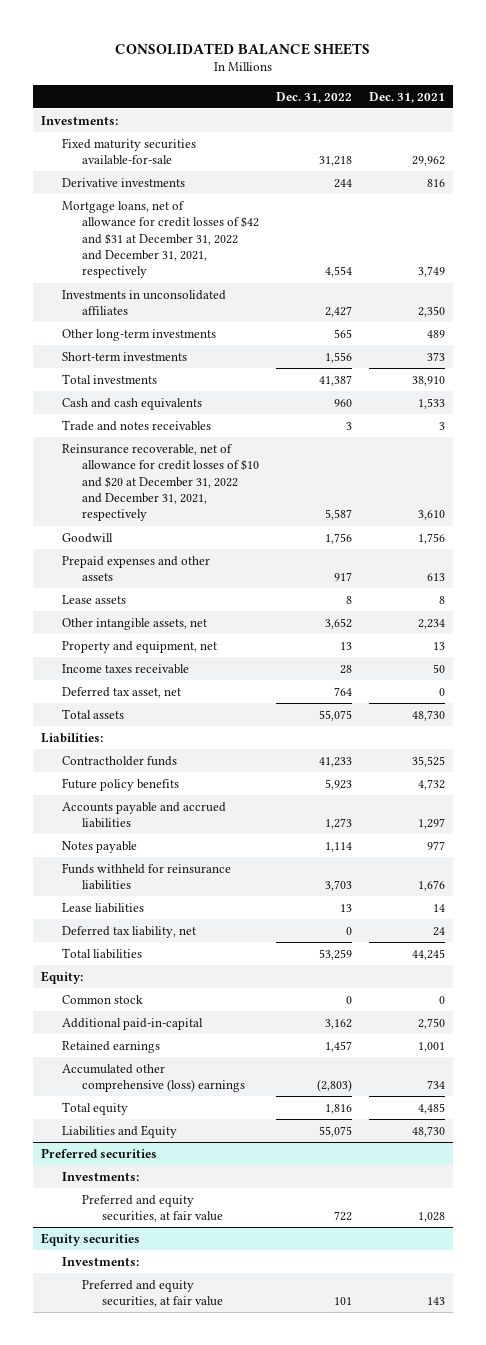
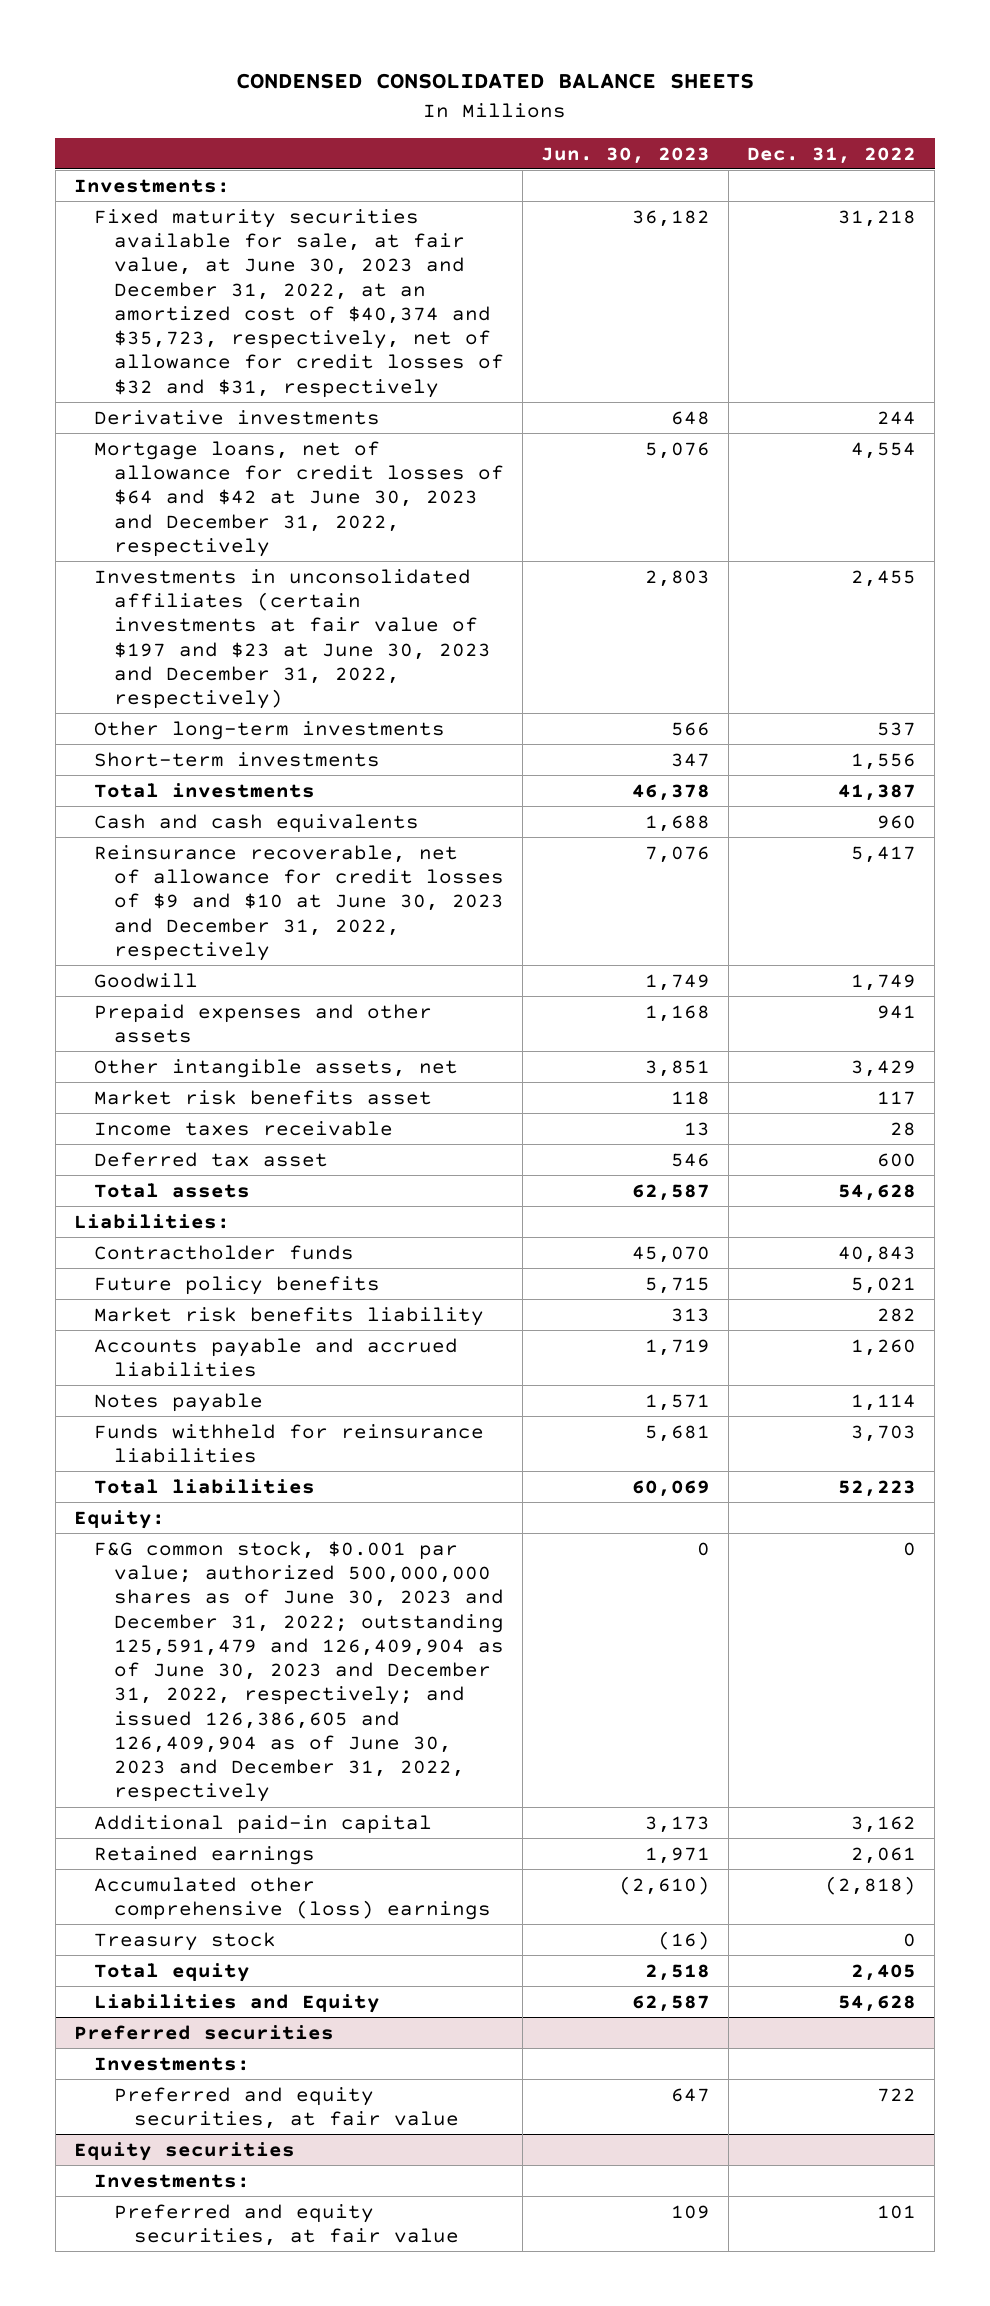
[115,42,371,55] CONSOLIDATED BALANCE SHEETS -> [236,73,755,90] CONDENSED CONSOLIDATED BALANCE SHEETS
[368,91,445,103] Dec. 31, 2021 -> none
none -> [540,146,710,164] Jun. 30, 2023
[61,137,196,166] Fixed maturity securities available-for-sale -> [93,208,504,398] Fixed maturity securities available for sale, at fair value, at June 30, 2023 and December 31, 2022, at an amortized cost of $40,374 and $35,723, respectively, net of allowance for credit losses of $32 and $31, respectively
[61,200,260,279] Mortgage loans, net of allowance for credit losses of $42 and $31 at December 31, 2022 and December 31, 2021, respectively -> [93,440,504,557] Mortgage loans, net of allowance for credit losses of $64 and $42 at June 30, 2023 and December 31, 2022, respectively
[61,289,226,316] Investments in unconsolidated affiliates -> [93,568,491,710] Investments in unconsolidated affiliates (certain investments at fair value of $197 and $23 at June 30, 2023 and December 31, 2022, respectively)
[324,306,352,318] 2,427 -> [851,569,917,587] 2,455
[333,328,352,338] 565 -> [877,721,917,736] 537
[61,419,211,431] Trade and notes receivables -> none
[61,594,126,604] Lease assets -> none
[61,640,217,653] Property and equipment, net -> none
[61,443,260,522] Reinsurance recoverable, net of allowance for credit losses of $10 and $20 at December 31, 2022 and December 31, 2021, respectively -> [93,844,504,961] Reinsurance recoverable, net of allowance for credit losses of $9 and $10 at June 30, 2023 and December 31, 2022, respectively
[324,509,352,521] 5,587 -> [851,845,917,863] 5,417
[324,532,352,544] 1,756 -> [851,973,917,991] 1,749
[333,572,352,582] 917 -> [877,1004,917,1019] 941
[324,617,352,629] 3,652 -> [851,1059,917,1077] 3,429
none -> [93,1089,432,1105] Market risk benefits asset
[61,686,181,698] Deferred tax asset, net -> [93,1151,328,1167] Deferred tax asset
[333,686,352,696] 764 -> [877,1152,917,1167] 600
[318,709,352,721] 55,075 -> [838,1183,917,1201] 54,628
[318,756,352,767] 41,233 -> [838,1245,917,1263] 40,843
[324,778,352,790] 5,923 -> [851,1276,917,1294] 5,021
none -> [93,1306,484,1326] Market risk benefits liability
[324,818,352,830] 1,273 -> [851,1338,917,1356] 1,260
[61,902,144,913] Lease liabilities -> none
[61,925,196,938] Deferred tax liability, net -> none
[318,948,352,960] 53,259 -> [838,1479,917,1497] 52,223
[61,994,143,1004] Common stock -> [93,1540,504,1803] F&G common stock, $0.001 par value; authorized 500,000,000 shares as of June 30, 2023 and December 31, 2022; outstanding 125,591,479 and 126,409,904 as of June 30, 2023 and December 31, 2022, respectively; and issued 126,386,605 and 126,409,904 as of June 30, 2023 and December 31, 2022, respectively
[61,1017,203,1030] Additional paid-in-capital -> [93,1814,432,1834] Additional paid-in capital
[324,1040,352,1052] 1,457 -> [851,1846,917,1864] 2,061
[316,1079,352,1093] (2,803) -> [825,1875,917,1895] (2,818)
none -> [93,1931,276,1951] Treasury stock
[324,1103,352,1114] 1,816 -> [851,1963,917,1981] 2,405
[318,1125,352,1137] 55,075 -> [838,1994,917,2012] 54,628

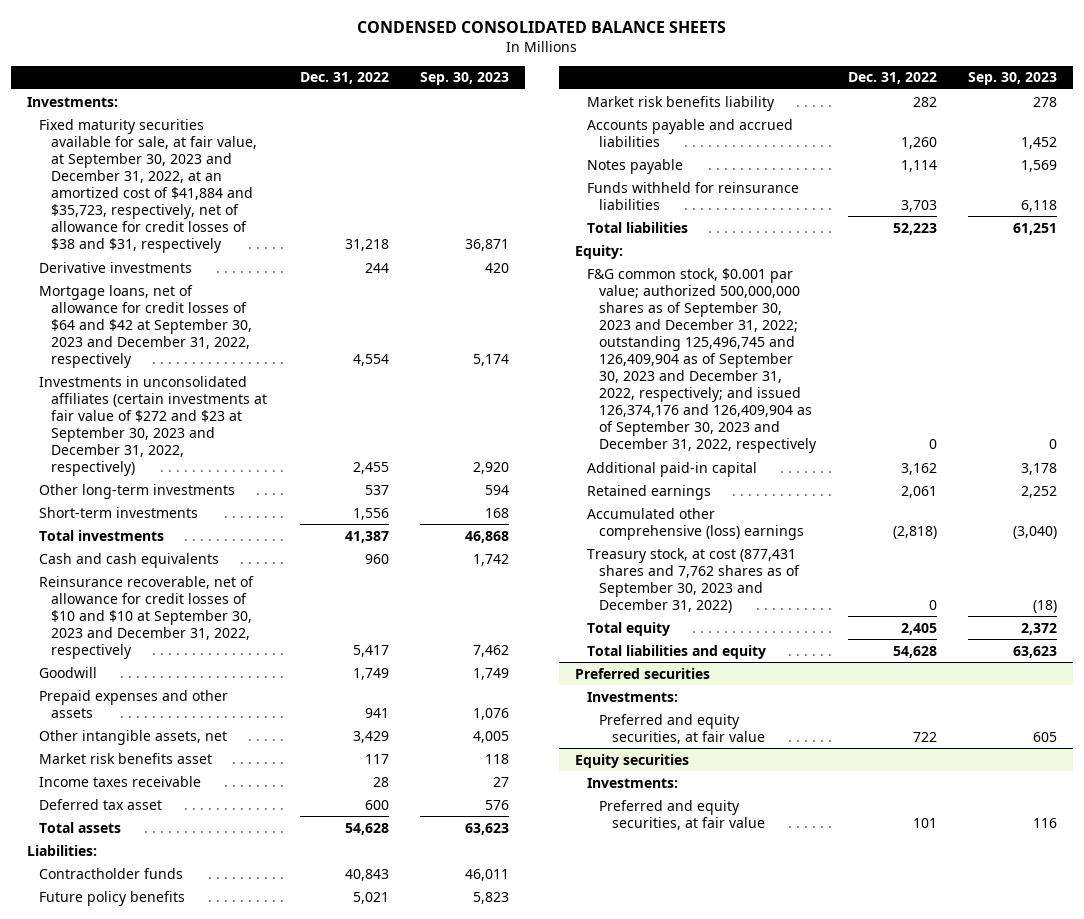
[540,146,710,164] Jun. 30, 2023 -> none
none -> [419,72,509,86] Sep. 30, 2023
[93,208,504,398] Fixed maturity securities available for sale, at fair value, at June 30, 2023 and December 31, 2022, at an amortized cost of $40,374 and $35,723, respectively, net of allowance for credit losses of $32 and $31, respectively -> [39,118,258,253] Fixed maturity securities available for sale, at fair value, at September 30, 2023 and December 31, 2022, at an amortized cost of $41,884 and $35,723, respectively, net of allowance for credit losses of $38 and $31, respectively
[93,440,504,557] Mortgage loans, net of allowance for credit losses of $64 and $42 at June 30, 2023 and December 31, 2022, respectively -> [39,284,253,368] Mortgage loans, net of allowance for credit losses of $64 and $42 at September 30, 2023 and December 31, 2022, respectively
[93,568,491,710] Investments in unconsolidated affiliates (certain investments at fair value of $197 and $23 at June 30, 2023 and December 31, 2022, respectively) -> [39,375,268,476] Investments in unconsolidated affiliates (certain investments at fair value of $272 and $23 at September 30, 2023 and December 31, 2022, respectively)
[93,844,504,961] Reinsurance recoverable, net of allowance for credit losses of $9 and $10 at June 30, 2023 and December 31, 2022, respectively -> [39,575,255,659] Reinsurance recoverable, net of allowance for credit losses of $10 and $10 at September 30, 2023 and December 31, 2022, respectively
[93,1540,504,1803] F&G common stock, $0.001 par value; authorized 500,000,000 shares as of June 30, 2023 and December 31, 2022; outstanding 125,591,479 and 126,409,904 as of June 30, 2023 and December 31, 2022, respectively; and issued 126,386,605 and 126,409,904 as of June 30, 2023 and December 31, 2022, respectively -> [587,267,818,454] F&G common stock, $0.001 par value; authorized 500,000,000 shares as of September 30, 2023 and December 31, 2022; outstanding 125,496,745 and 126,409,904 as of September 30, 2023 and December 31, 2022, respectively; and issued 126,374,176 and 126,409,904 as of September 30, 2023 and December 31, 2022, respectively
[93,1931,276,1951] Treasury stock -> [587,547,801,613] Treasury stock, at cost (877,431 shares and 7,762 shares as of September 30, 2023 and December 31, 2022)
[93,1993,380,2013] Liabilities and Equity -> [587,644,767,659] Total liabilities and equity

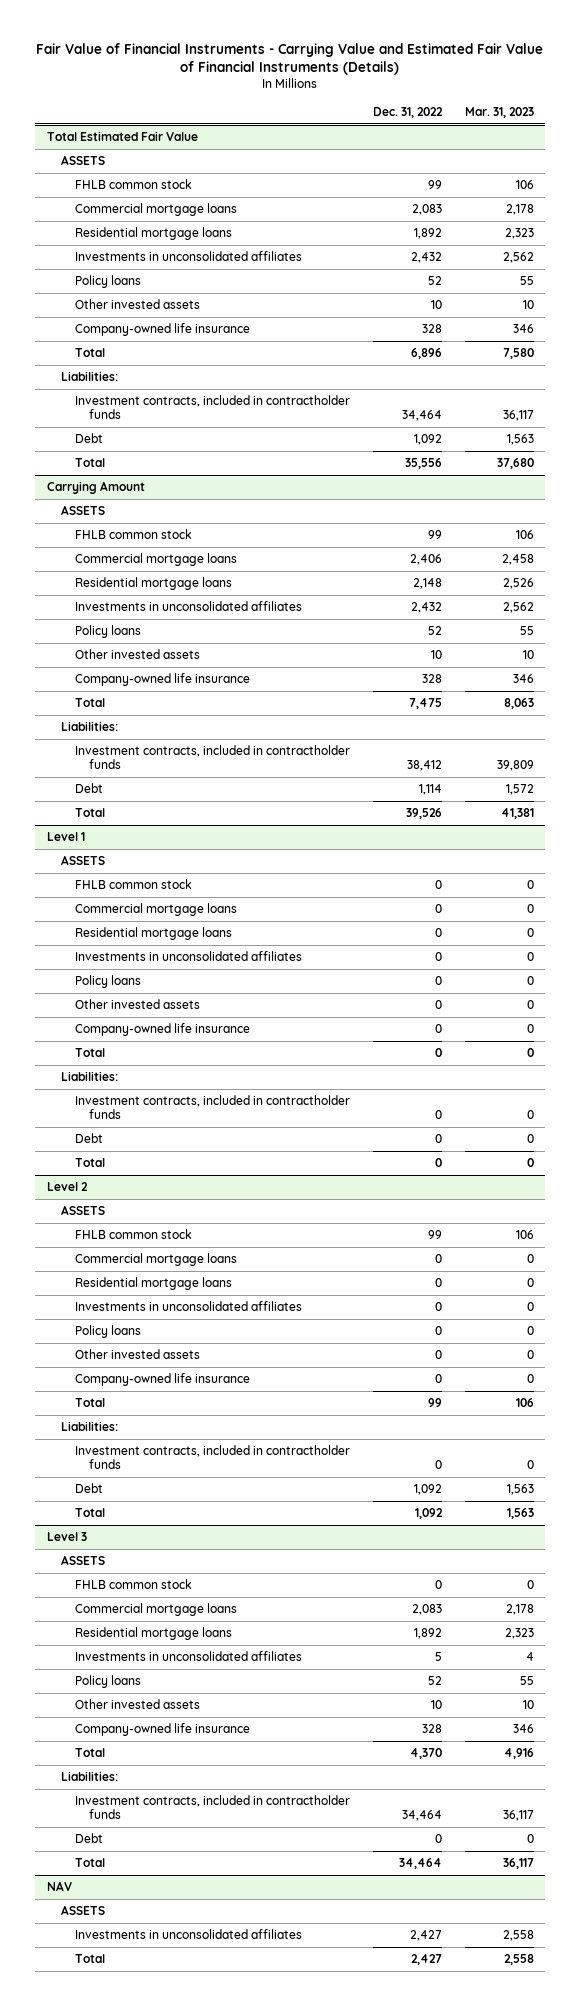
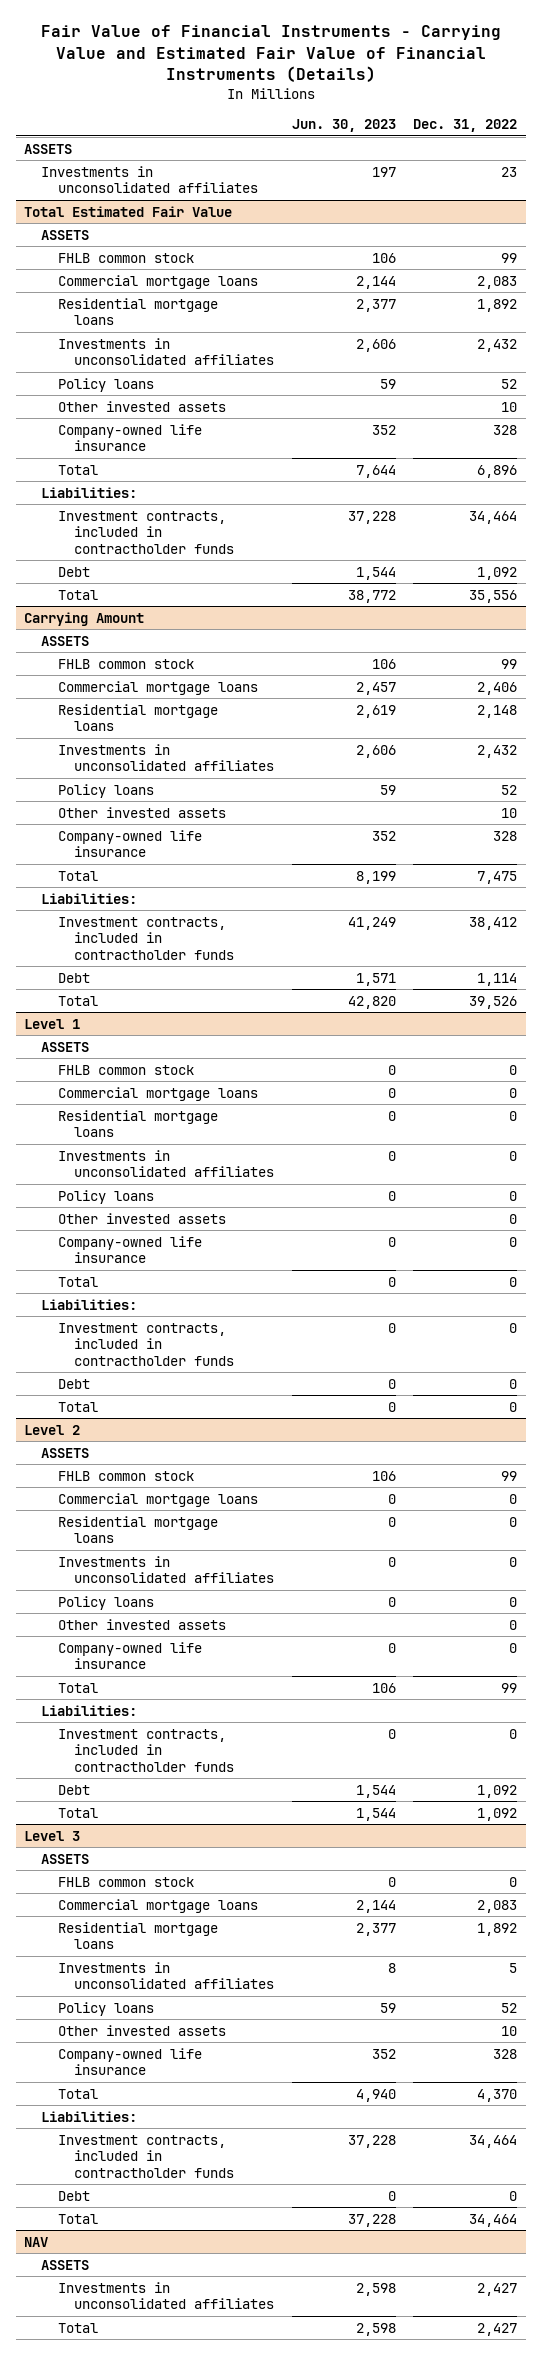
[464,106,534,118] Mar. 31, 2023 -> none
none -> [291,119,396,133] Jun. 30, 2023
none -> [24,143,73,154] ASSETS
none -> [41,165,258,194] Investments in unconsolidated affiliates

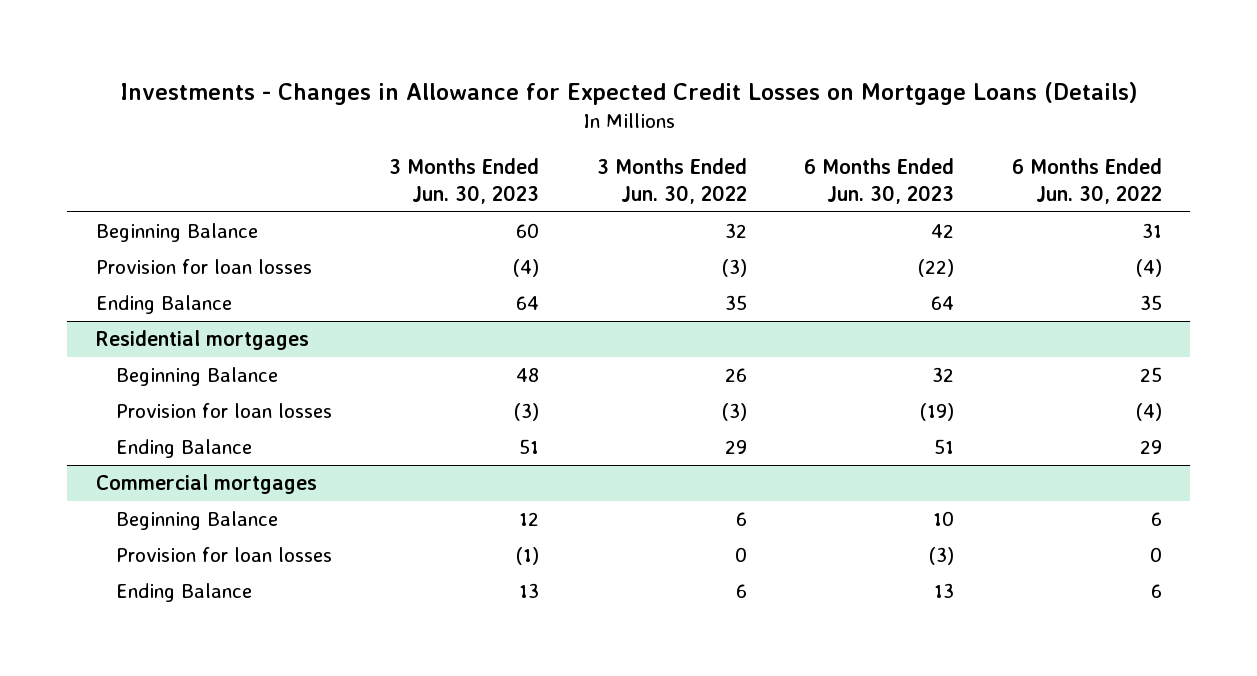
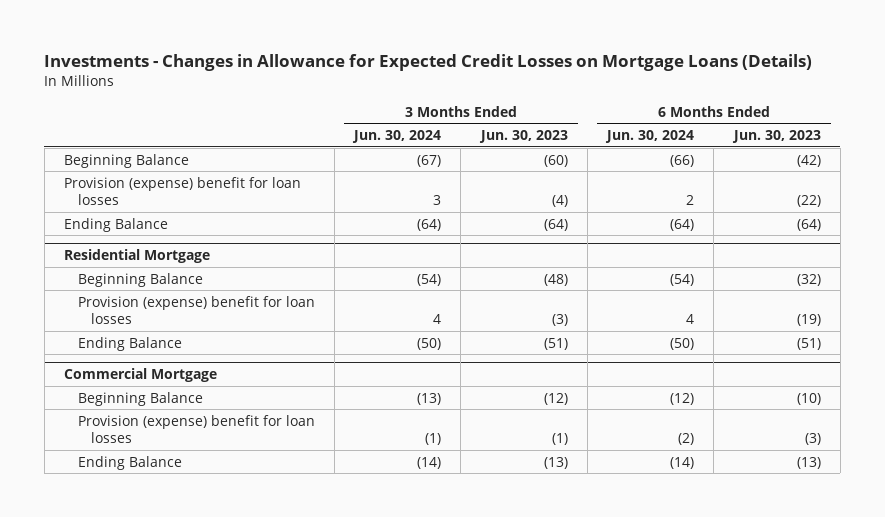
[596,157,747,204] 3 Months Ended Jun. 30, 2022 -> none
[1011,157,1162,204] 6 Months Ended Jun. 30, 2022 -> none
none -> [352,129,442,143] Jun. 30, 2024
none -> [605,129,695,143] Jun. 30, 2024
[516,223,540,239] 60 -> [543,154,568,167] (60)
[931,224,955,239] 42 -> [796,154,821,167] (42)
[95,259,312,275] Provision for loan losses -> [64,176,302,206] Provision (expense) benefit for loan losses
[516,296,540,311] 64 -> [543,218,568,231] (64)
[931,296,955,311] 64 -> [796,218,821,231] (64)
[95,330,309,351] Residential mortgages -> [64,249,211,264] Residential Mortgage
[516,368,540,383] 48 -> [543,273,568,286] (48)
[932,367,955,383] 32 -> [796,273,821,286] (32)
[115,403,332,419] Provision for loan losses -> [77,295,315,325] Provision (expense) benefit for loan losses
[519,439,540,455] 51 -> [543,337,568,350] (51)
[934,439,955,455] 51 -> [796,337,821,350] (51)
[95,474,317,495] Commercial mortgages -> [64,368,218,383] Commercial Mortgage
[519,512,540,527] 12 -> [543,392,568,405] (12)
[933,511,955,527] 10 -> [796,392,821,405] (10)
[115,547,332,563] Provision for loan losses -> [77,414,315,444] Provision (expense) benefit for loan losses
[519,583,540,599] 13 -> [543,456,568,469] (13)
[934,583,955,599] 13 -> [796,456,821,469] (13)

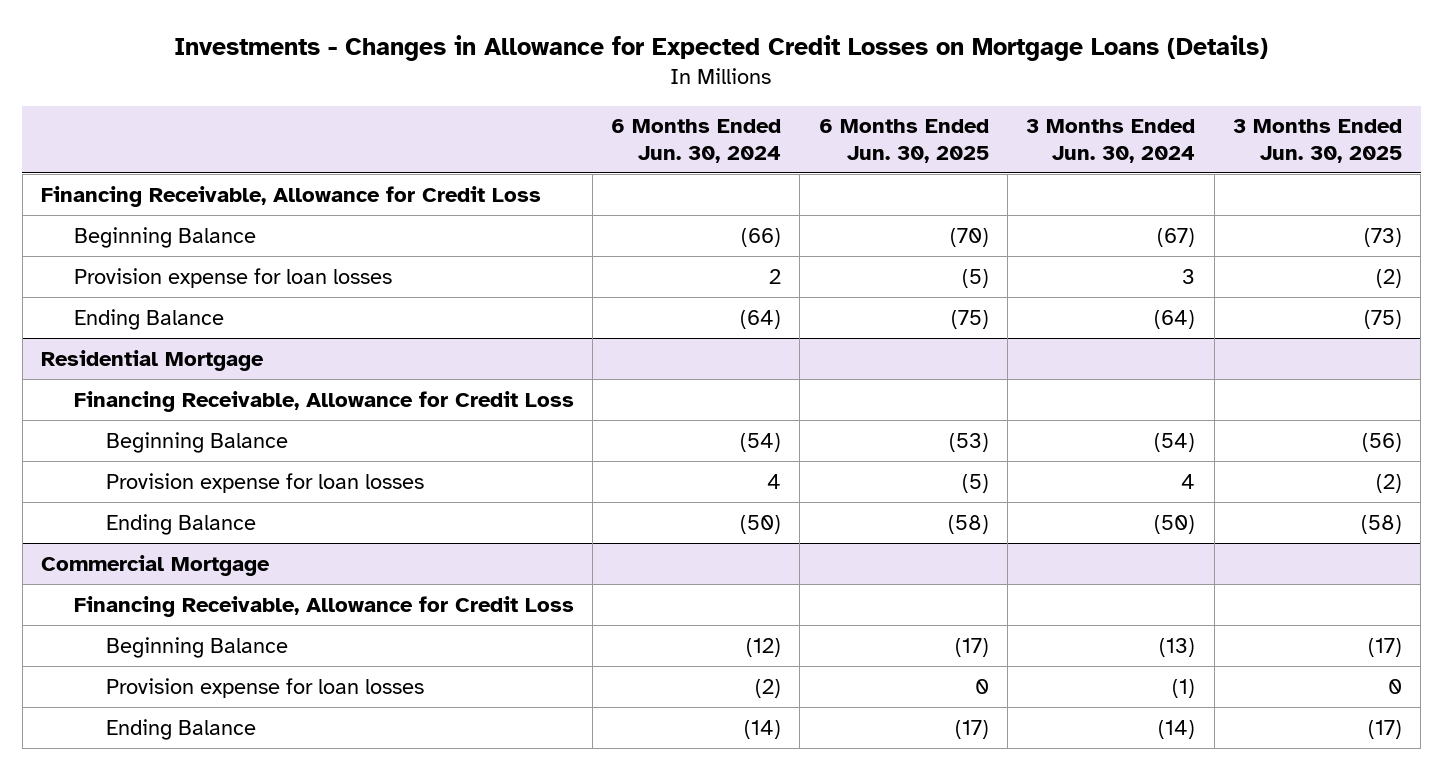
[478,129,568,143] Jun. 30, 2023 -> none
[731,129,821,143] Jun. 30, 2023 -> none
none -> [818,119,989,163] 6 Months Ended Jun. 30, 2025
none -> [1232,119,1402,163] 3 Months Ended Jun. 30, 2025
none -> [40,185,541,207] Financing Receivable, Allowance for Credit Loss
[64,176,302,206] Provision (expense) benefit for loan losses -> [73,267,392,288] Provision expense for loan losses
none -> [73,390,574,412] Financing Receivable, Allowance for Credit Loss
[77,295,315,325] Provision (expense) benefit for loan losses -> [106,472,425,493] Provision expense for loan losses
none -> [73,595,574,617] Financing Receivable, Allowance for Credit Loss
[77,414,315,444] Provision (expense) benefit for loan losses -> [106,677,425,698] Provision expense for loan losses

